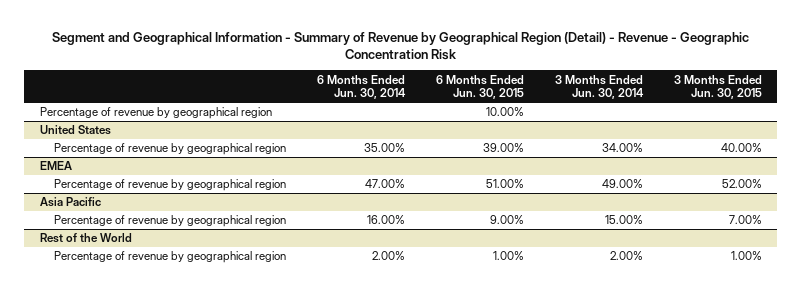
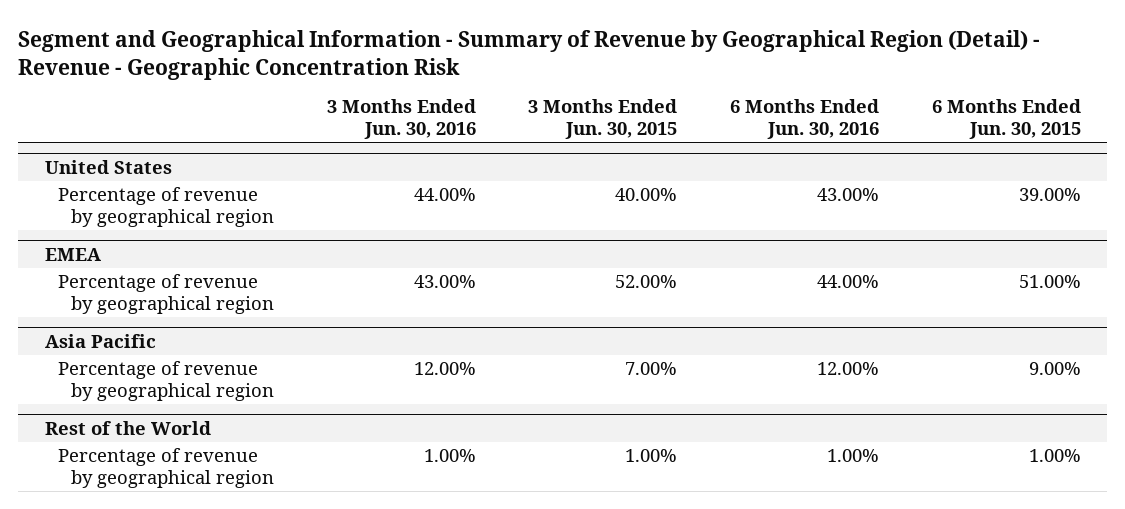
[316,74,406,100] 6 Months Ended Jun. 30, 2014 -> none
[554,74,644,100] 3 Months Ended Jun. 30, 2014 -> none
none -> [326,99,476,140] 3 Months Ended Jun. 30, 2016
none -> [730,99,880,140] 6 Months Ended Jun. 30, 2016
[39,107,272,120] Percentage of revenue by geographical region -> none

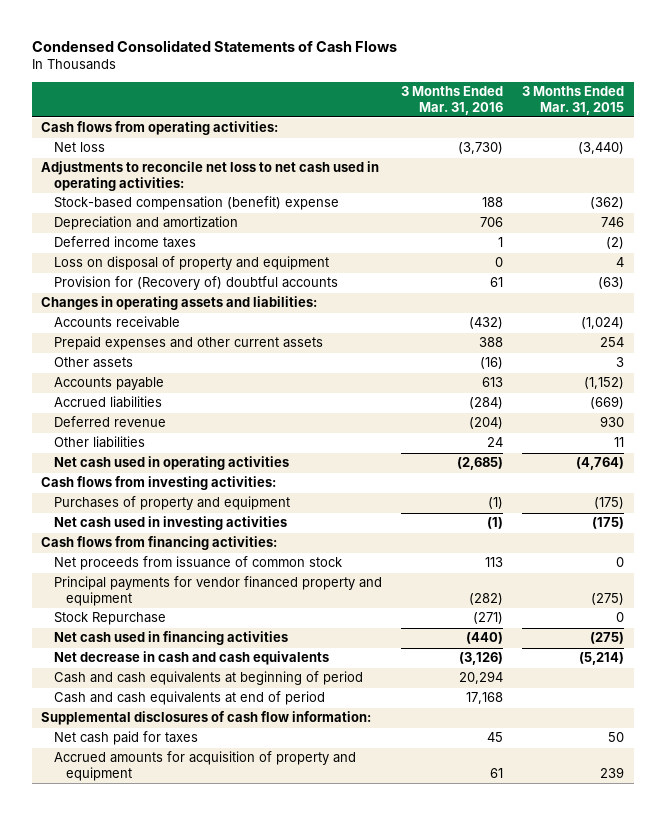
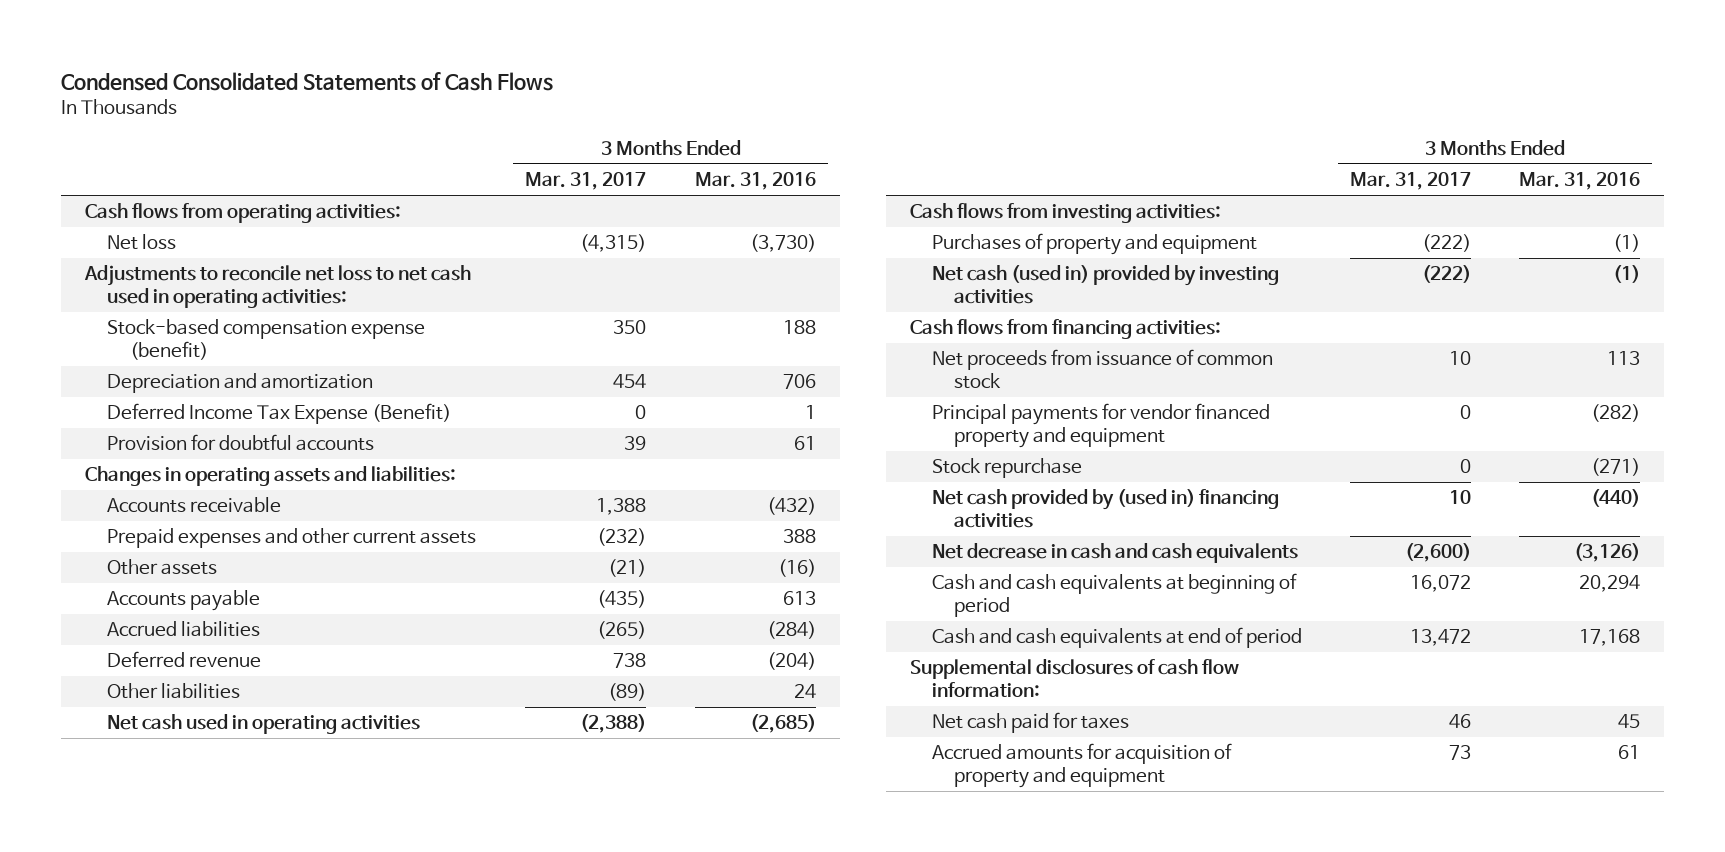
[522,86,625,115] 3 Months Ended Mar. 31, 2015 -> none
none -> [525,172,647,191] Mar. 31, 2017
[53,196,339,211] Stock-based compensation (benefit) expense -> [107,319,426,361] Stock-based compensation expense (benefit)
[53,256,329,271] Loss on disposal of property and equipment -> none
[53,236,196,249] Deferred income taxes -> [107,403,452,425] Deferred Income Tax Expense (Benefit)
[53,276,338,291] Provision for (Recovery of) doubtful accounts -> [107,434,375,452] Provision for doubtful accounts
[53,516,287,531] Net cash used in investing activities -> [931,265,1279,305] Net cash (used in) provided by investing activities
[53,612,166,626] Stock Repurchase -> [931,458,1082,479] Stock repurchase
[53,631,288,646] Net cash used in financing activities -> [931,489,1279,529] Net cash provided by (used in) financing activities

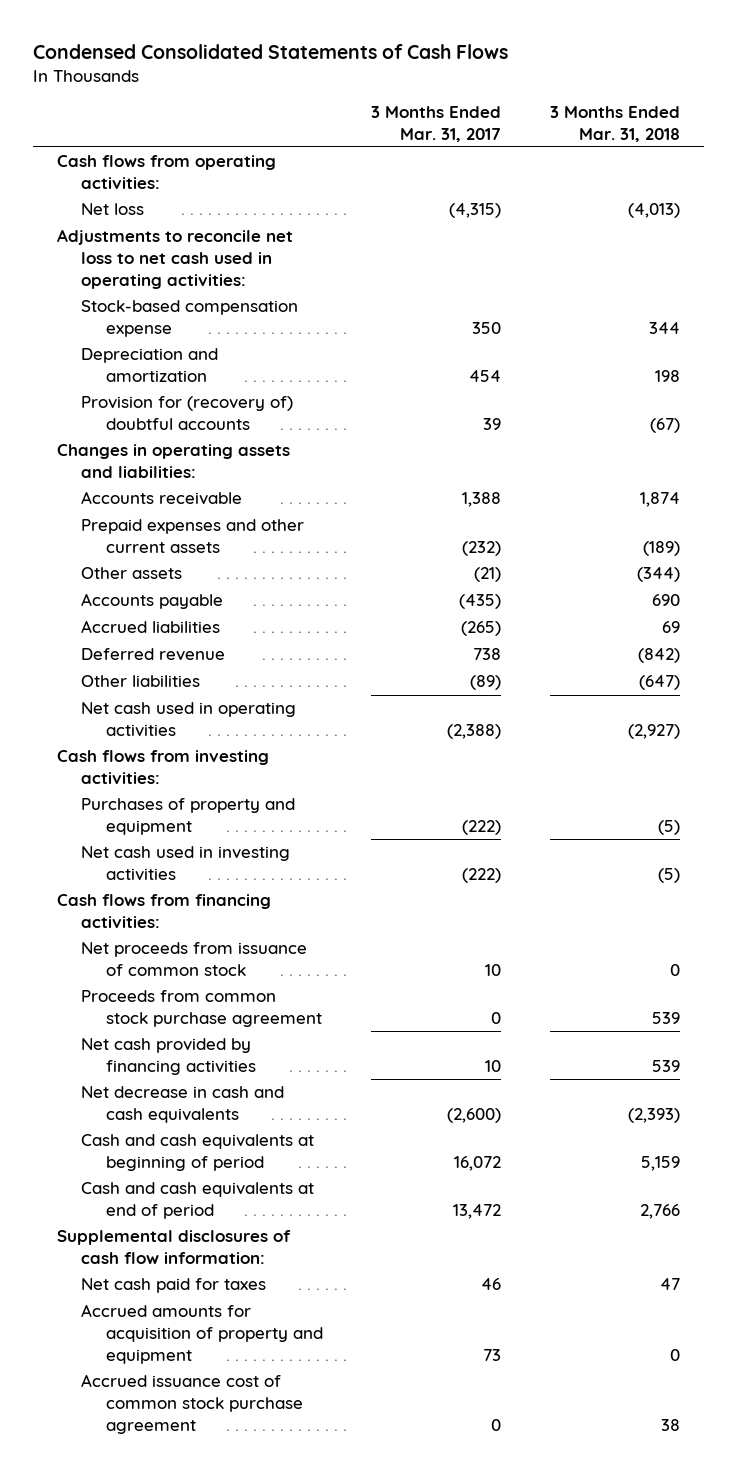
[694,172,816,191] Mar. 31, 2016 -> none
none -> [549,105,680,142] 3 Months Ended Mar. 31, 2018
[107,319,426,361] Stock-based compensation expense (benefit) -> [81,300,299,338] Stock-based compensation expense
[107,403,452,425] Deferred Income Tax Expense (Benefit) -> none
[107,434,375,452] Provision for doubtful accounts -> [81,396,294,431] Provision for (recovery of) doubtful accounts
[931,265,1279,305] Net cash (used in) provided by investing activities -> [81,846,291,882] Net cash used in investing activities
[931,403,1270,449] Principal payments for vendor financed property and equipment -> none
[931,458,1082,479] Stock repurchase -> none
none -> [81,990,322,1028] Proceeds from common stock purchase agreement
[931,489,1279,529] Net cash provided by (used in) financing activities -> [81,1038,256,1076] Net cash provided by financing activities
none -> [81,1374,303,1434] Accrued issuance cost of common stock purchase agreement

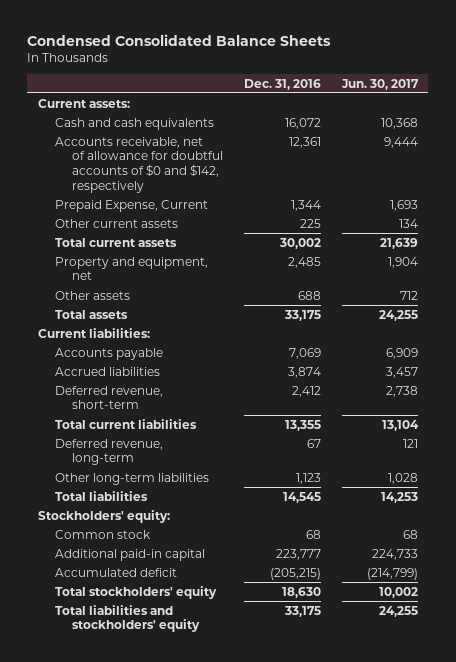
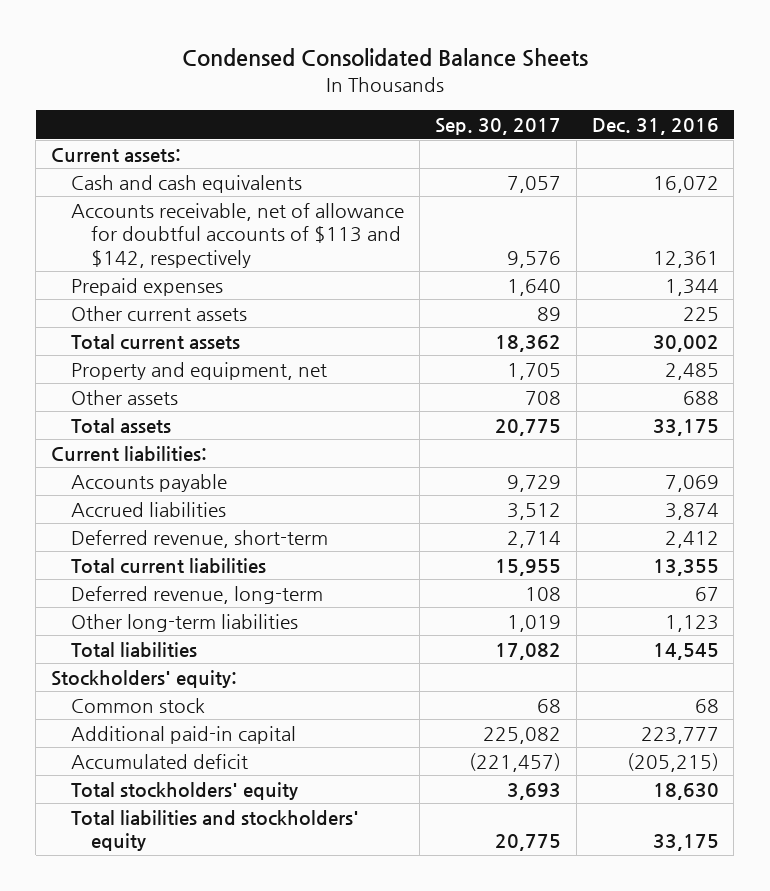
[341,78,420,90] Jun. 30, 2017 -> none
none -> [434,118,561,136] Sep. 30, 2017
[55,136,224,194] Accounts receivable, net of allowance for doubtful accounts of $0 and $142, respectively -> [70,202,404,268] Accounts receivable, net of allowance for doubtful accounts of $113 and $142, respectively
[55,199,209,212] Prepaid Expense, Current -> [70,277,223,296] Prepaid expenses

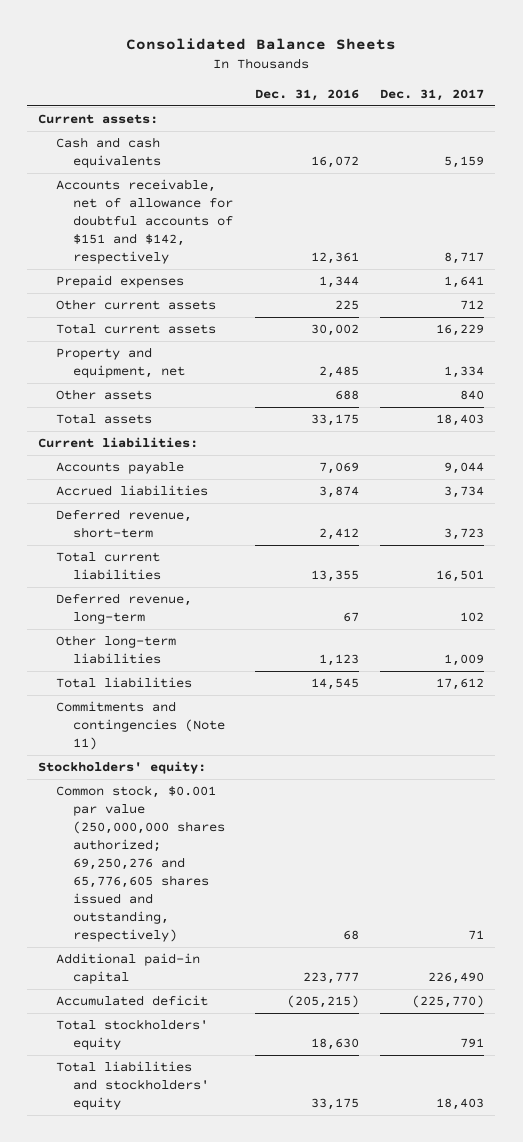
[181,48,588,68] Condensed Consolidated Balance Sheets -> [126,37,397,50] Consolidated Balance Sheets
[434,118,561,136] Sep. 30, 2017 -> none
none -> [380,88,485,101] Dec. 31, 2017
[70,202,404,268] Accounts receivable, net of allowance for doubtful accounts of $113 and $142, respectively -> [55,179,234,265] Accounts receivable, net of allowance for doubtful accounts of $151 and $142, respectively
none -> [55,701,226,751] Commitments and contingencies (Note 11)
[70,697,205,713] Common stock -> [55,785,226,942] Common stock, $0.001 par value (250,000,000 shares authorized; 69,250,276 and 65,776,605 shares issued and outstanding, respectively)

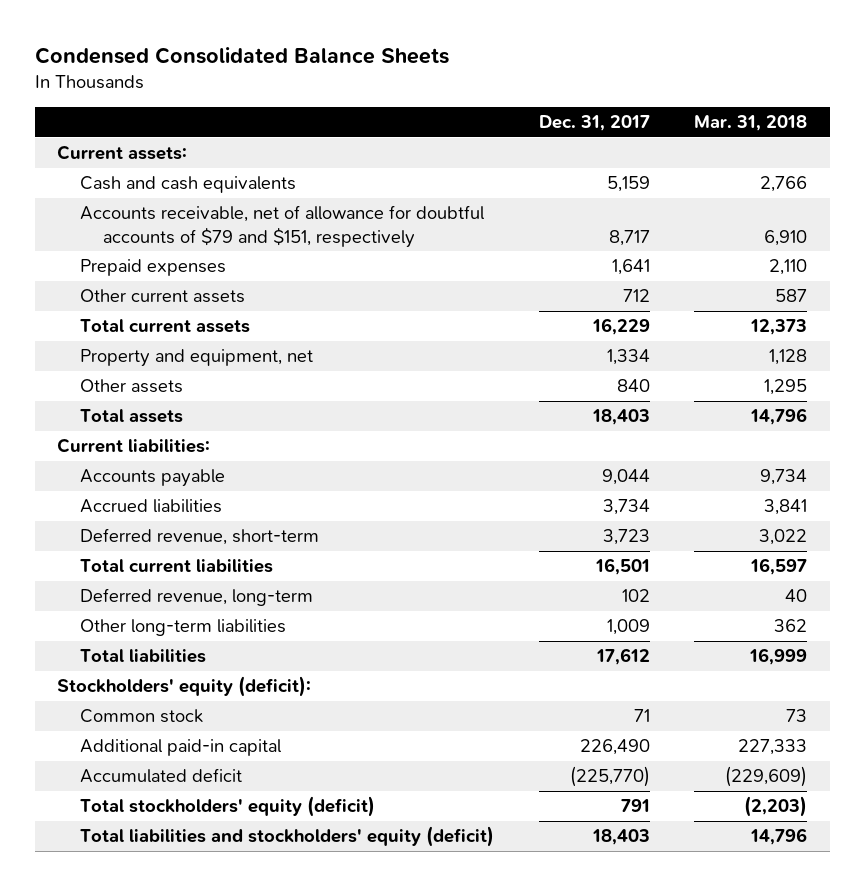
[126,37,397,50] Consolidated Balance Sheets -> [34,47,449,65] Condensed Consolidated Balance Sheets
[254,88,359,101] Dec. 31, 2016 -> none
none -> [694,115,808,132] Mar. 31, 2018
[55,179,234,265] Accounts receivable, net of allowance for doubtful accounts of $151 and $142, respectively -> [80,205,485,248] Accounts receivable, net of allowance for doubtful accounts of $79 and $151, respectively
[55,701,226,751] Commitments and contingencies (Note 11) -> none
[38,761,207,775] Stockholders' equity: -> [56,676,311,698] Stockholders' equity (deficit):
[55,785,226,942] Common stock, $0.001 par value (250,000,000 shares authorized; 69,250,276 and 65,776,605 shares issued and outstanding, respectively) -> [80,709,204,724] Common stock
[55,1019,208,1051] Total stockholders' equity -> [80,796,376,818] Total stockholders' equity (deficit)
[55,1061,210,1111] Total liabilities and stockholders' equity -> [80,826,495,848] Total liabilities and stockholders' equity (deficit)

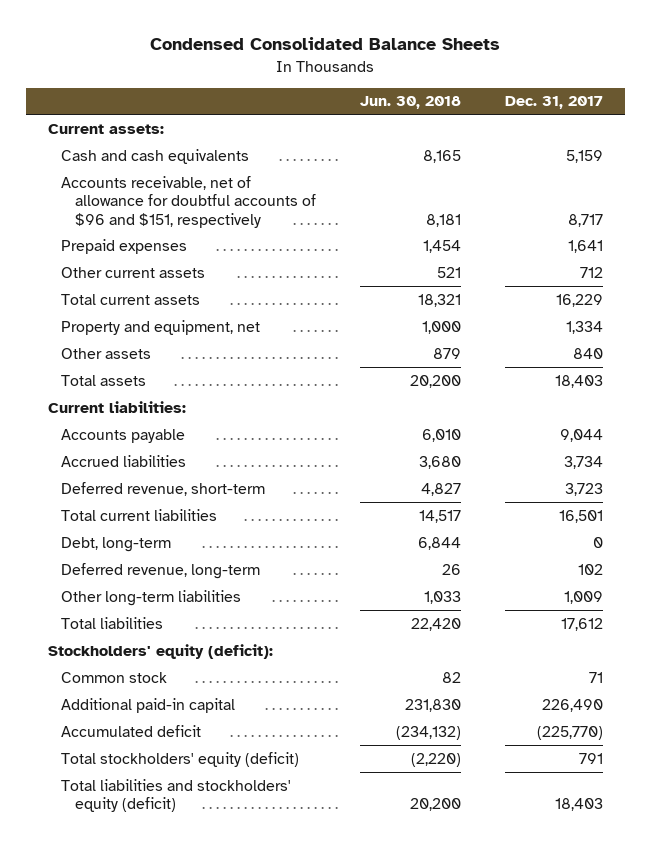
[694,115,808,132] Mar. 31, 2018 -> none
none -> [359,96,461,110] Jun. 30, 2018
[80,205,485,248] Accounts receivable, net of allowance for doubtful accounts of $79 and $151, respectively -> [61,175,316,228] Accounts receivable, net of allowance for doubtful accounts of $96 and $151, respectively
none -> [61,536,172,552] Debt, long-term

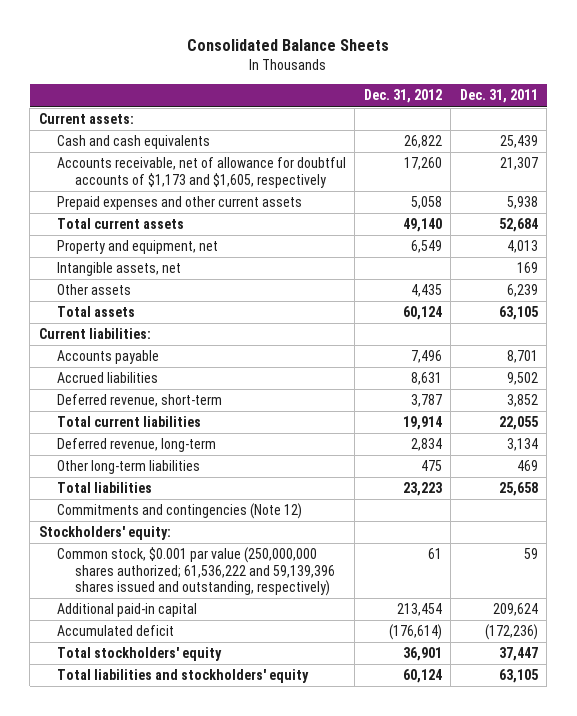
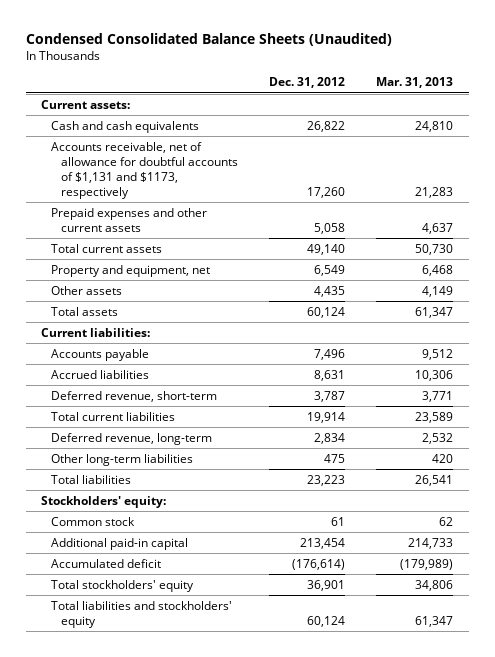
[187,39,390,52] Consolidated Balance Sheets -> [25,33,392,47] Condensed Consolidated Balance Sheets (Unaudited)
[459,89,538,104] Dec. 31, 2011 -> none
none -> [376,77,454,89] Mar. 31, 2013
[56,157,346,188] Accounts receivable, net of allowance for doubtful accounts of $1,173 and $1,605, respectively -> [51,141,239,199] Accounts receivable, net of allowance for doubtful accounts of $1,131 and $1173, respectively
[56,262,181,277] Intangible assets, net -> none
[56,503,302,520] Commitments and contingencies (Note 12) -> none
[56,547,336,597] Common stock, $0.001 par value (250,000,000 shares authorized; 61,536,222 and 59,139,396 shares issued and outstanding, respectively) -> [51,516,136,526] Common stock

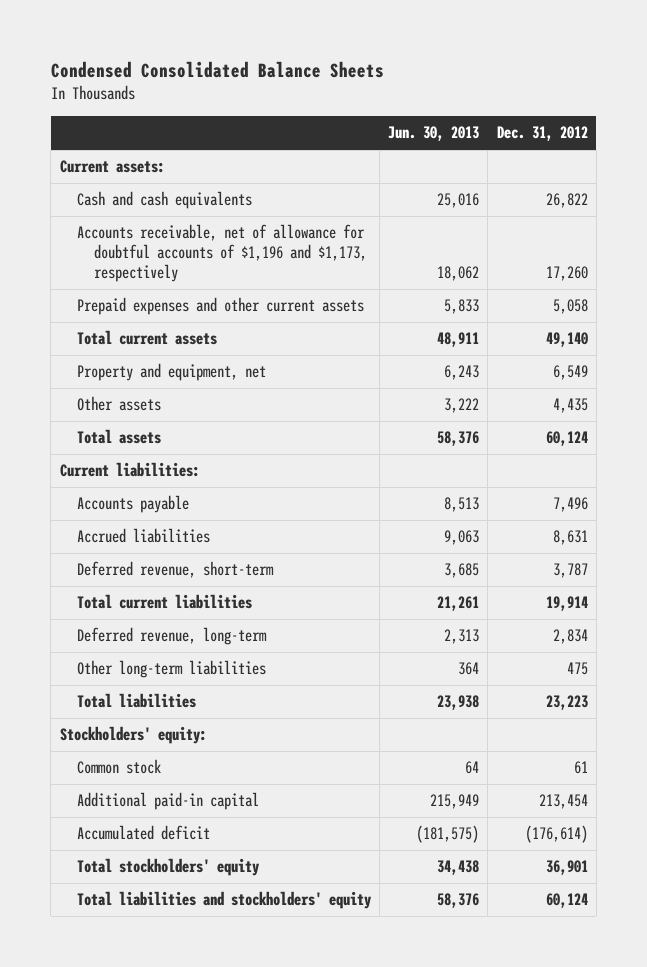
[25,33,392,47] Condensed Consolidated Balance Sheets (Unaudited) -> [50,60,384,78] Condensed Consolidated Balance Sheets
[376,77,454,89] Mar. 31, 2013 -> none
none -> [388,126,480,142] Jun. 30, 2013
[51,141,239,199] Accounts receivable, net of allowance for doubtful accounts of $1,131 and $1173, respectively -> [76,224,367,283] Accounts receivable, net of allowance for doubtful accounts of $1,196 and $1,173, respectively

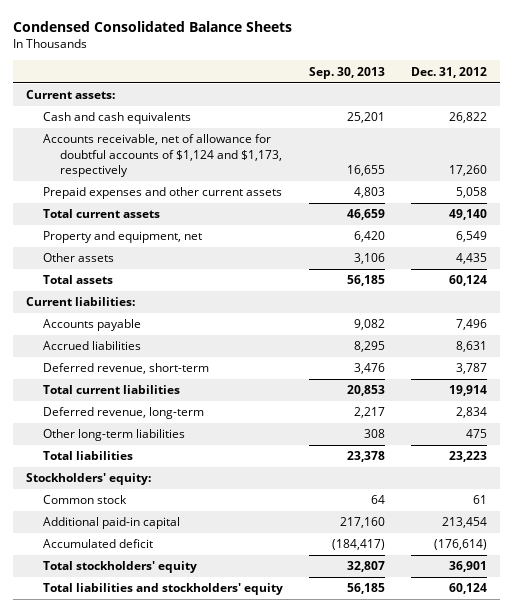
[388,126,480,142] Jun. 30, 2013 -> none
none -> [309,66,386,79] Sep. 30, 2013
[76,224,367,283] Accounts receivable, net of allowance for doubtful accounts of $1,196 and $1,173, respectively -> [43,134,283,177] Accounts receivable, net of allowance for doubtful accounts of $1,124 and $1,173, respectively

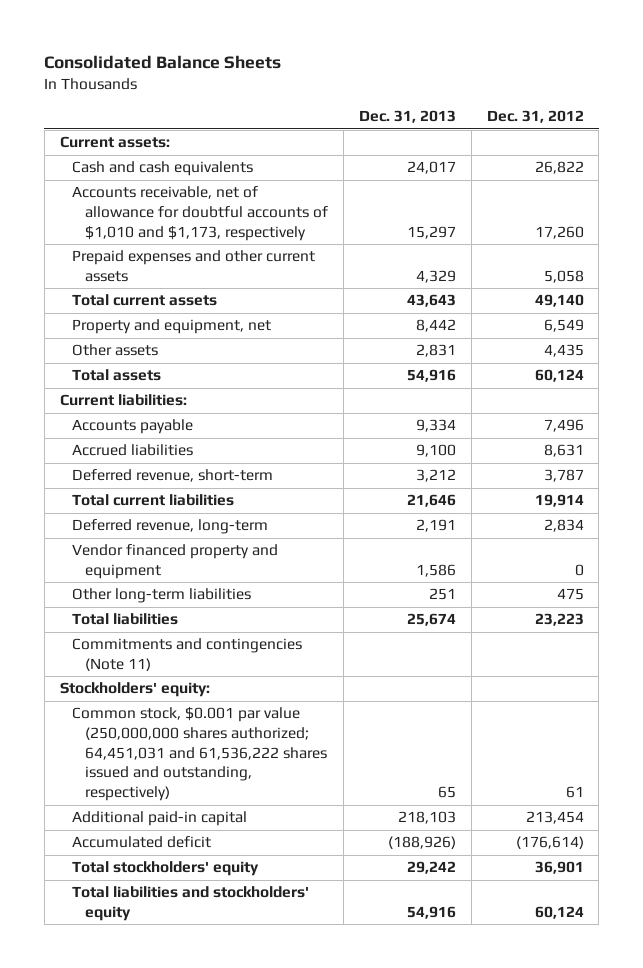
[13,21,293,33] Condensed Consolidated Balance Sheets -> [44,55,282,70] Consolidated Balance Sheets
[309,66,386,79] Sep. 30, 2013 -> none
none -> [358,110,456,124] Dec. 31, 2013
[43,134,283,177] Accounts receivable, net of allowance for doubtful accounts of $1,124 and $1,173, respectively -> [72,186,328,241] Accounts receivable, net of allowance for doubtful accounts of $1,010 and $1,173, respectively
none -> [72,544,279,580] Vendor financed property and equipment
none -> [72,638,303,672] Commitments and contingencies (Note 11)
[43,495,128,505] Common stock -> [72,707,327,802] Common stock, $0.001 par value (250,000,000 shares authorized; 64,451,031 and 61,536,222 shares issued and outstanding, respectively)

